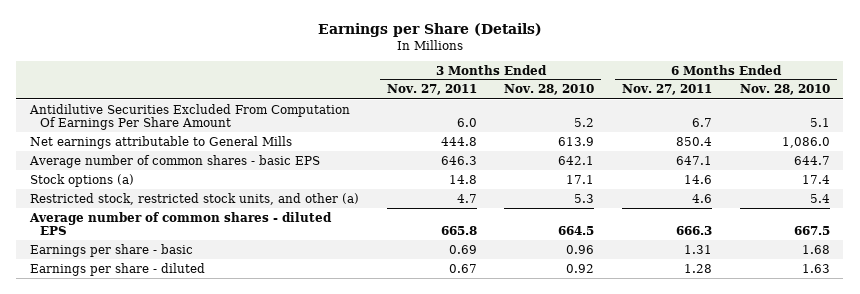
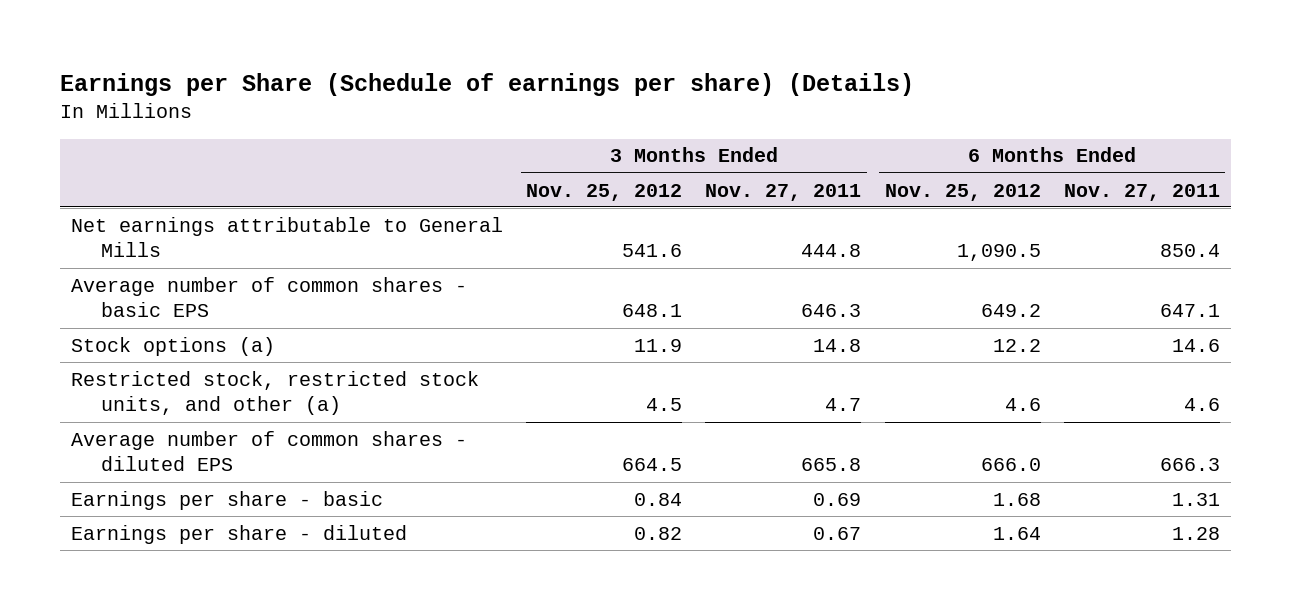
[317,23,542,38] Earnings per Share (Details) -> [59,73,914,97] Earnings per Share (Schedule of earnings per share) (Details)
[504,84,595,96] Nov. 28, 2010 -> none
[739,84,830,96] Nov. 28, 2010 -> none
none -> [526,183,683,201] Nov. 25, 2012
none -> [884,183,1041,201] Nov. 25, 2012
[29,103,351,131] Antidilutive Securities Excluded From Computation Of Earnings Per Share Amount -> none

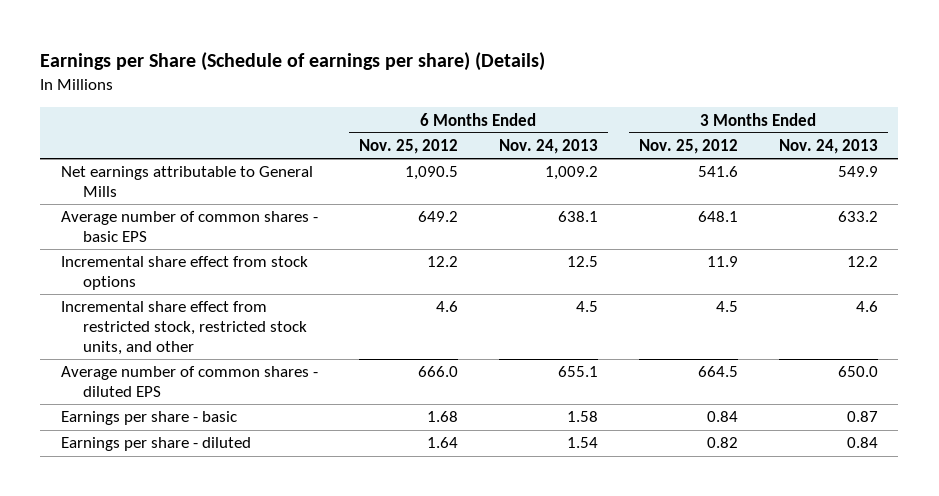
[705,183,862,201] Nov. 27, 2011 -> none
[1063,183,1220,201] Nov. 27, 2011 -> none
none -> [498,139,598,155] Nov. 24, 2013
none -> [778,139,878,155] Nov. 24, 2013
[71,336,276,356] Stock options (a) -> [60,256,308,291] Incremental share effect from stock options
[71,370,480,416] Restricted stock, restricted stock units, and other (a) -> [60,301,307,355] Incremental share effect from restricted stock, restricted stock units, and other

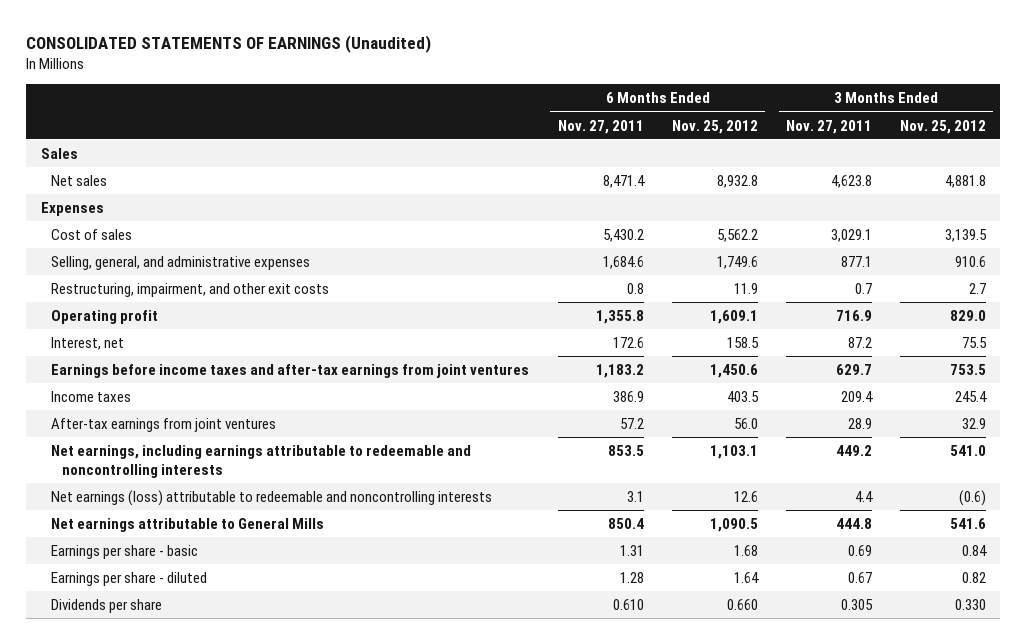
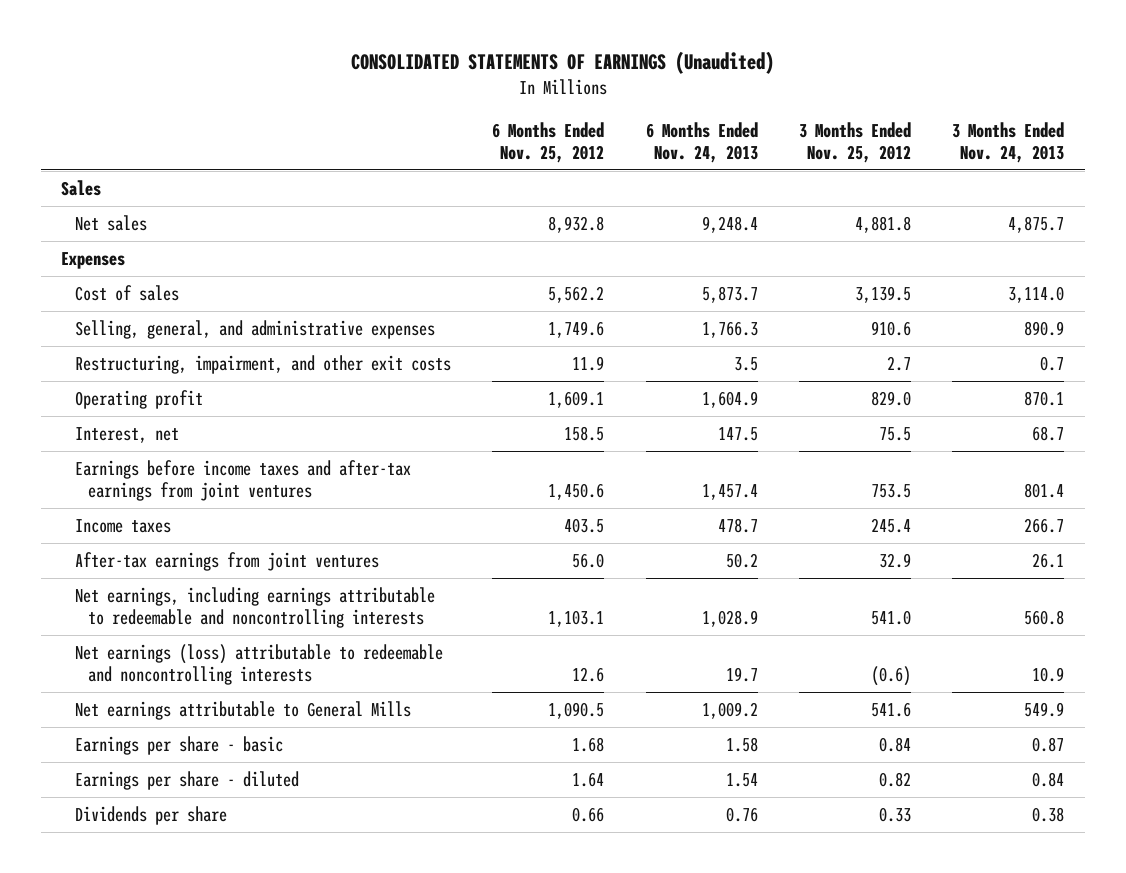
[557,119,644,134] Nov. 27, 2011 -> none
[786,119,873,134] Nov. 27, 2011 -> none
none -> [645,121,758,163] 6 Months Ended Nov. 24, 2013
none -> [952,121,1065,163] 3 Months Ended Nov. 24, 2013
[726,598,758,610] 0.660 -> [572,806,605,822] 0.66
[955,598,987,610] 0.330 -> [878,806,911,822] 0.33

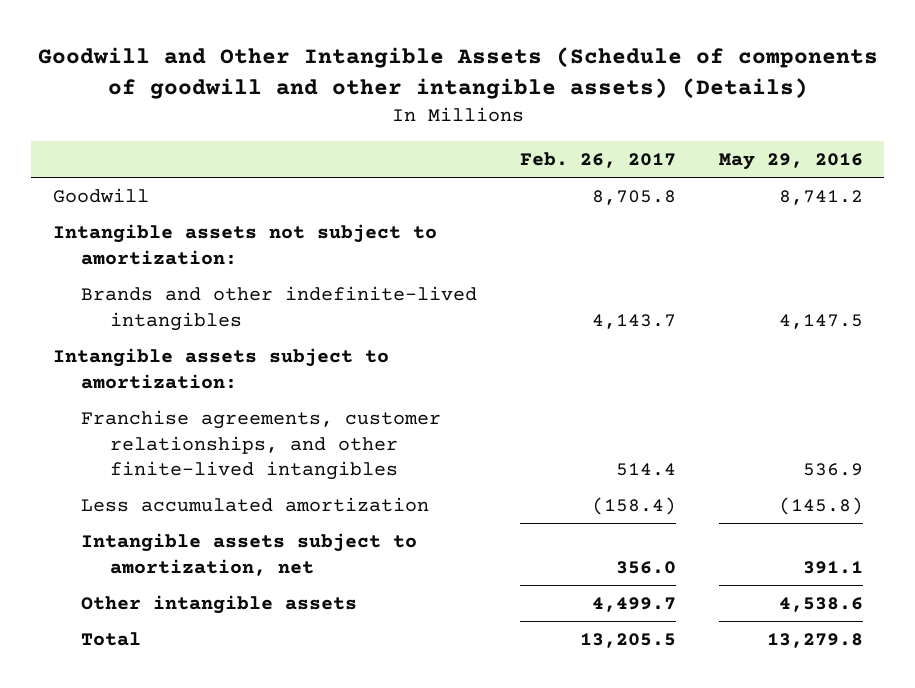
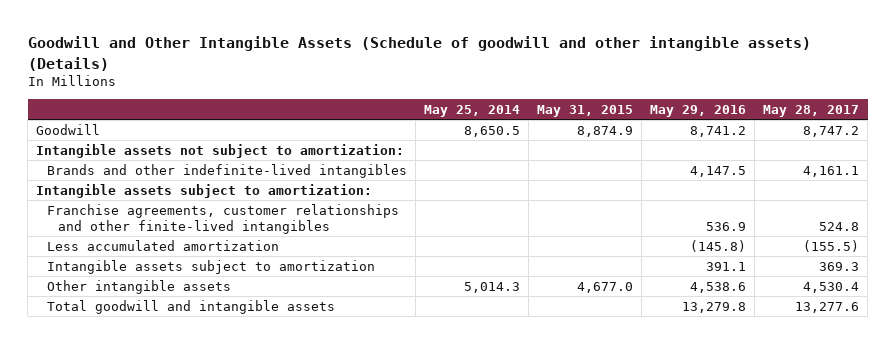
[37,46,878,99] Goodwill and Other Intangible Assets (Schedule of components of goodwill and other intangible assets) (Details) -> [27,36,811,71] Goodwill and Other Intangible Assets (Schedule of goodwill and other intangible assets) (Details)
[520,151,677,168] Feb. 26, 2017 -> none
none -> [424,105,521,118] May 25, 2014
none -> [537,105,634,118] May 31, 2015
none -> [763,105,860,118] May 28, 2017
[81,409,442,481] Franchise agreements, customer relationships, and other finite-lived intangibles -> [47,203,400,235] Franchise agreements, customer relationships and other finite-lived intangibles
[81,532,418,576] Intangible assets subject to amortization, net -> [47,259,376,274] Intangible assets subject to amortization
[81,631,142,646] Total -> [47,299,336,314] Total goodwill and intangible assets

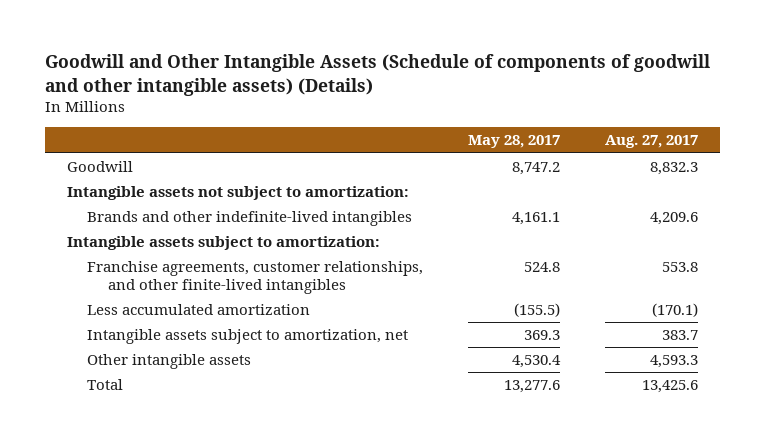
[27,36,811,71] Goodwill and Other Intangible Assets (Schedule of goodwill and other intangible assets) (Details) -> [44,54,710,96] Goodwill and Other Intangible Assets (Schedule of components of goodwill and other intangible assets) (Details)
[424,105,521,118] May 25, 2014 -> none
[537,105,634,118] May 31, 2015 -> none
[650,105,747,118] May 29, 2016 -> none
none -> [604,135,698,149] Aug. 27, 2017
[47,203,400,235] Franchise agreements, customer relationships and other finite-lived intangibles -> [87,261,424,295] Franchise agreements, customer relationships, and other finite-lived intangibles
[47,259,376,274] Intangible assets subject to amortization -> [87,329,409,345] Intangible assets subject to amortization, net
[47,299,336,314] Total goodwill and intangible assets -> [87,379,124,391] Total

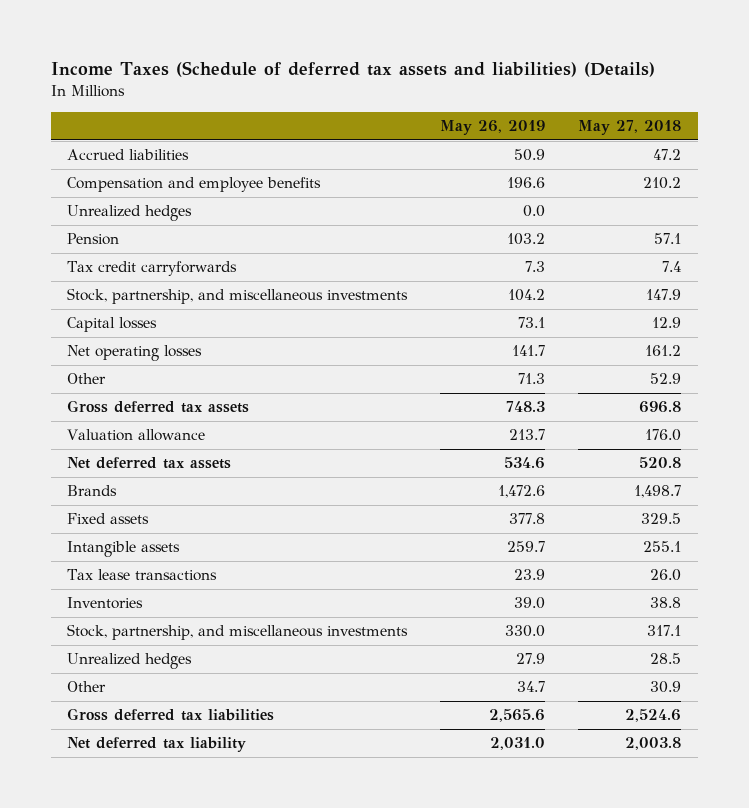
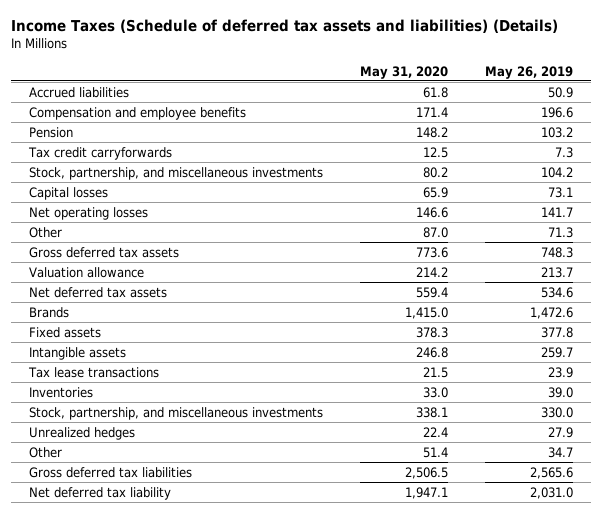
[578,120,682,136] May 27, 2018 -> none
none -> [359,65,448,79] May 31, 2020
[67,205,193,222] Unrealized hedges -> none

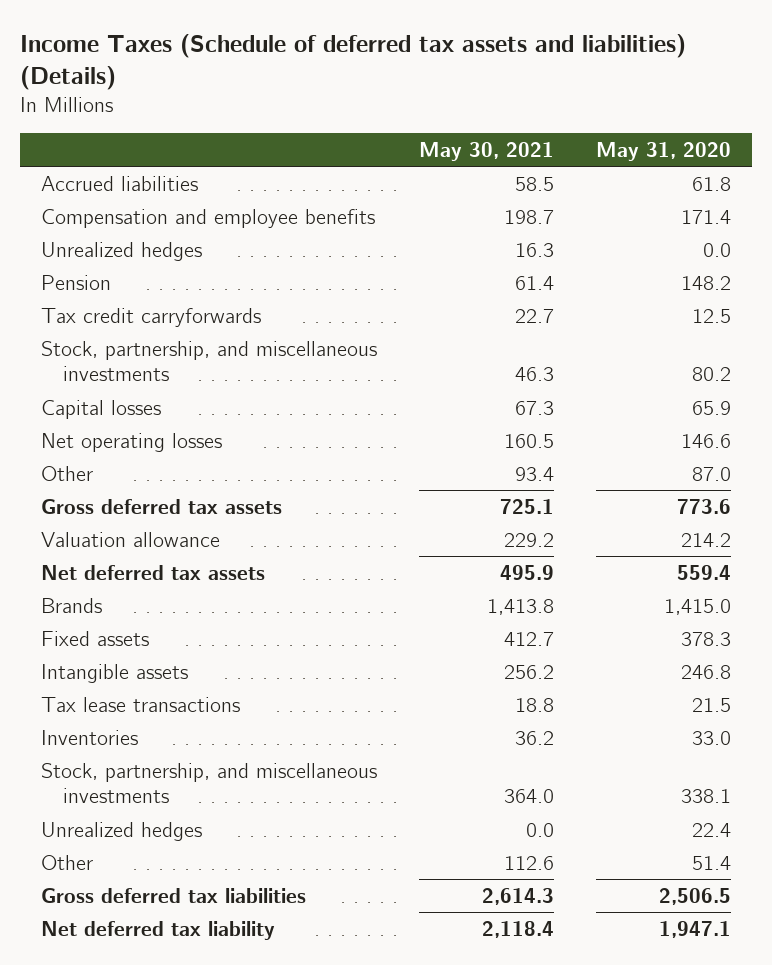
[484,65,573,79] May 26, 2019 -> none
none -> [419,141,555,161] May 30, 2021
none -> [40,241,202,261] Unrealized hedges

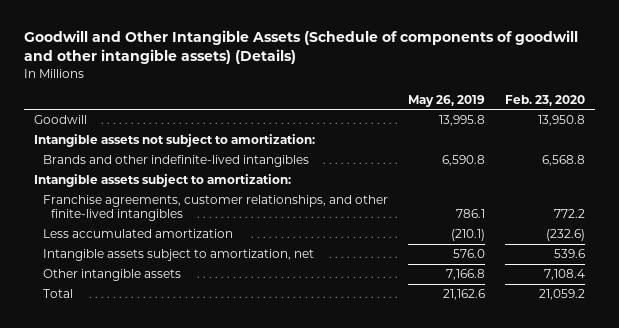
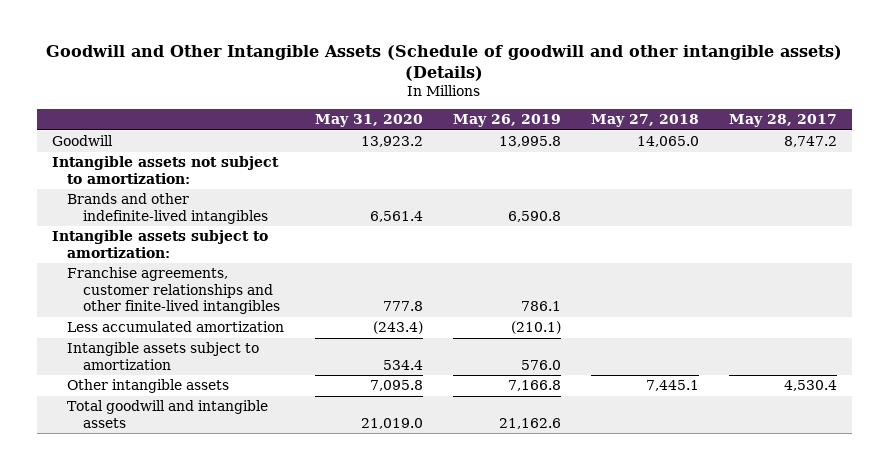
[23,30,578,65] Goodwill and Other Intangible Assets (Schedule of components of goodwill and other intangible assets) (Details) -> [46,45,843,81] Goodwill and Other Intangible Assets (Schedule of goodwill and other intangible assets) (Details)
[505,94,586,106] Feb. 23, 2020 -> none
none -> [314,114,423,128] May 31, 2020
none -> [591,114,700,128] May 27, 2018
none -> [729,114,838,128] May 28, 2017
[42,194,388,222] Franchise agreements, customer relationships, and other finite-lived intangibles -> [67,267,281,315] Franchise agreements, customer relationships and other finite-lived intangibles
[42,248,314,261] Intangible assets subject to amortization, net -> [67,342,260,370] Intangible assets subject to amortization
[42,288,73,298] Total -> [67,400,269,428] Total goodwill and intangible assets

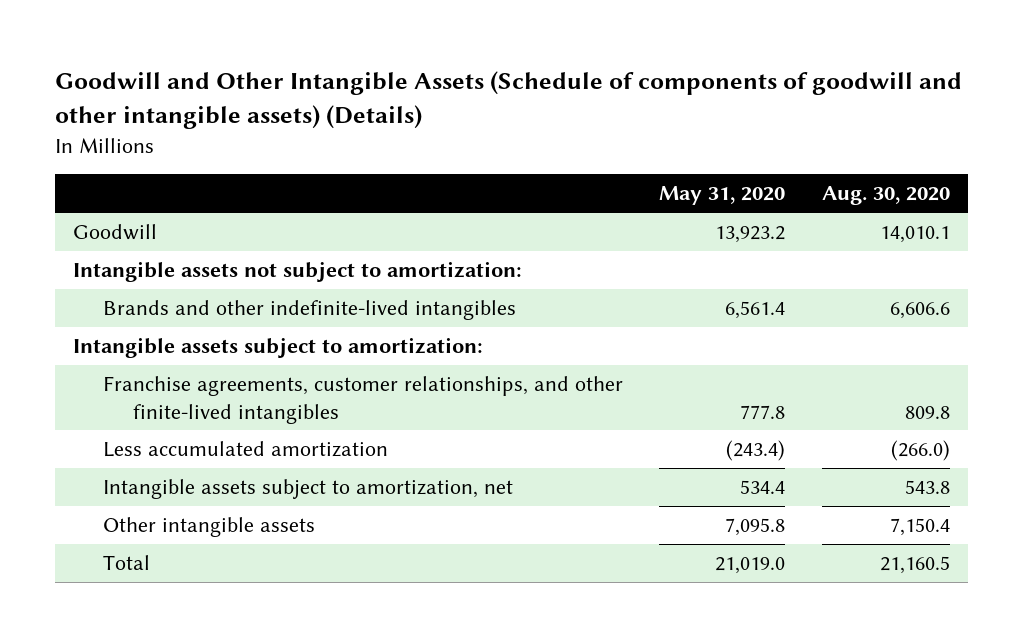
[46,45,843,81] Goodwill and Other Intangible Assets (Schedule of goodwill and other intangible assets) (Details) -> [55,71,963,130] Goodwill and Other Intangible Assets (Schedule of components of goodwill and other intangible assets) (Details)
[452,114,561,128] May 26, 2019 -> none
[591,114,700,128] May 27, 2018 -> none
[729,114,838,128] May 28, 2017 -> none
none -> [821,186,950,206] Aug. 30, 2020
[67,267,281,315] Franchise agreements, customer relationships and other finite-lived intangibles -> [103,375,624,424] Franchise agreements, customer relationships, and other finite-lived intangibles
[67,342,260,370] Intangible assets subject to amortization -> [103,478,514,499] Intangible assets subject to amortization, net
[67,400,269,428] Total goodwill and intangible assets -> [103,554,151,570] Total

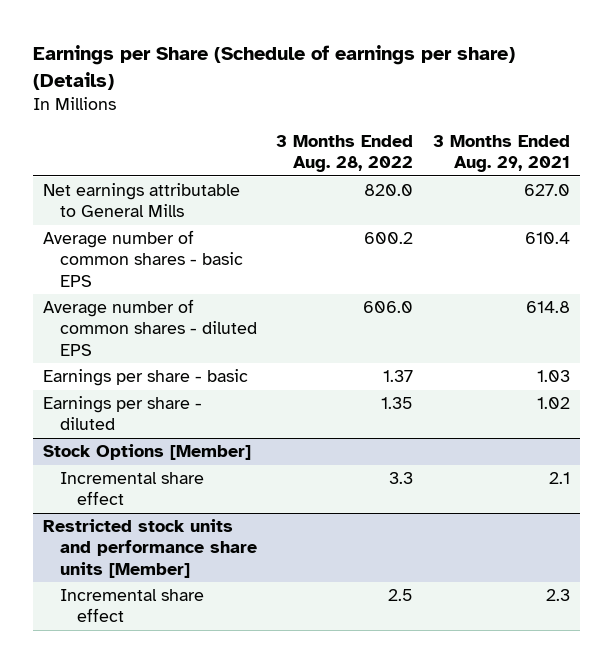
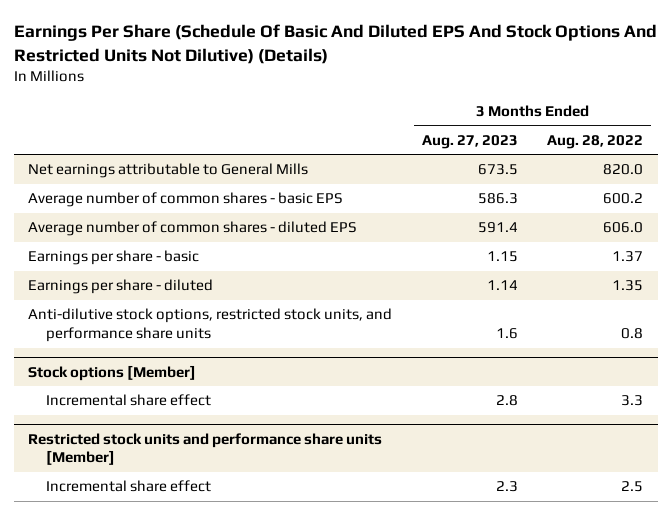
[33,45,516,91] Earnings per Share (Schedule of earnings per share) (Details) -> [13,24,657,64] Earnings Per Share (Schedule Of Basic And Diluted EPS And Stock Options And Restricted Units Not Dilutive) (Details)
[432,135,570,173] 3 Months Ended Aug. 29, 2021 -> none
none -> [421,134,518,149] Aug. 27, 2023
none -> [28,308,393,342] Anti-dilutive stock options, restricted stock units, and performance share units
[43,444,252,461] Stock Options [Member] -> [28,364,197,381] Stock options [Member]

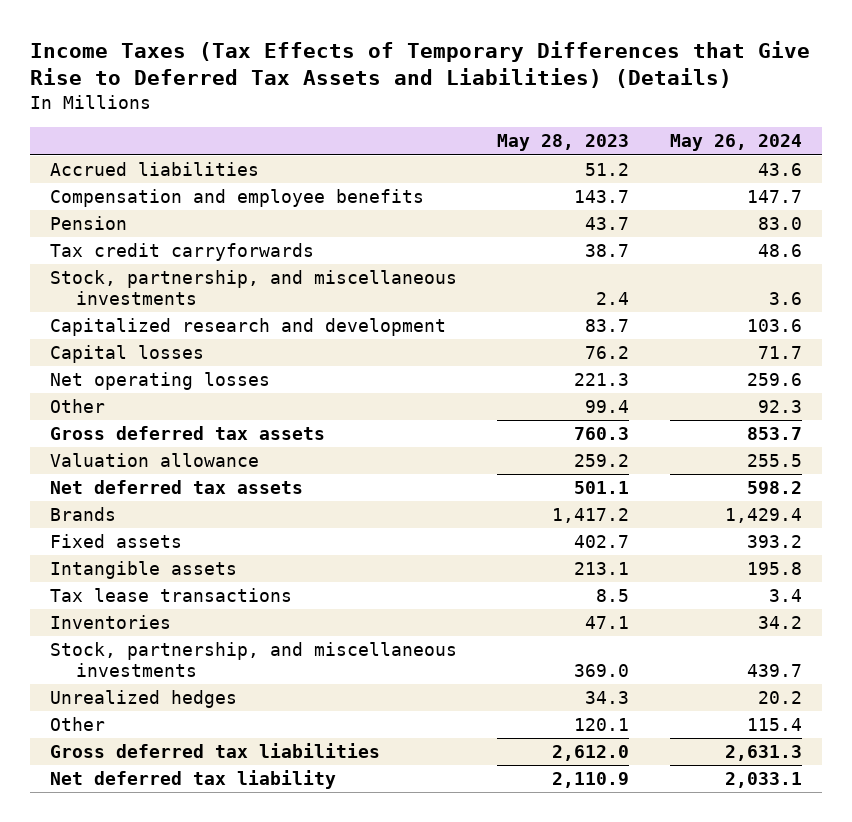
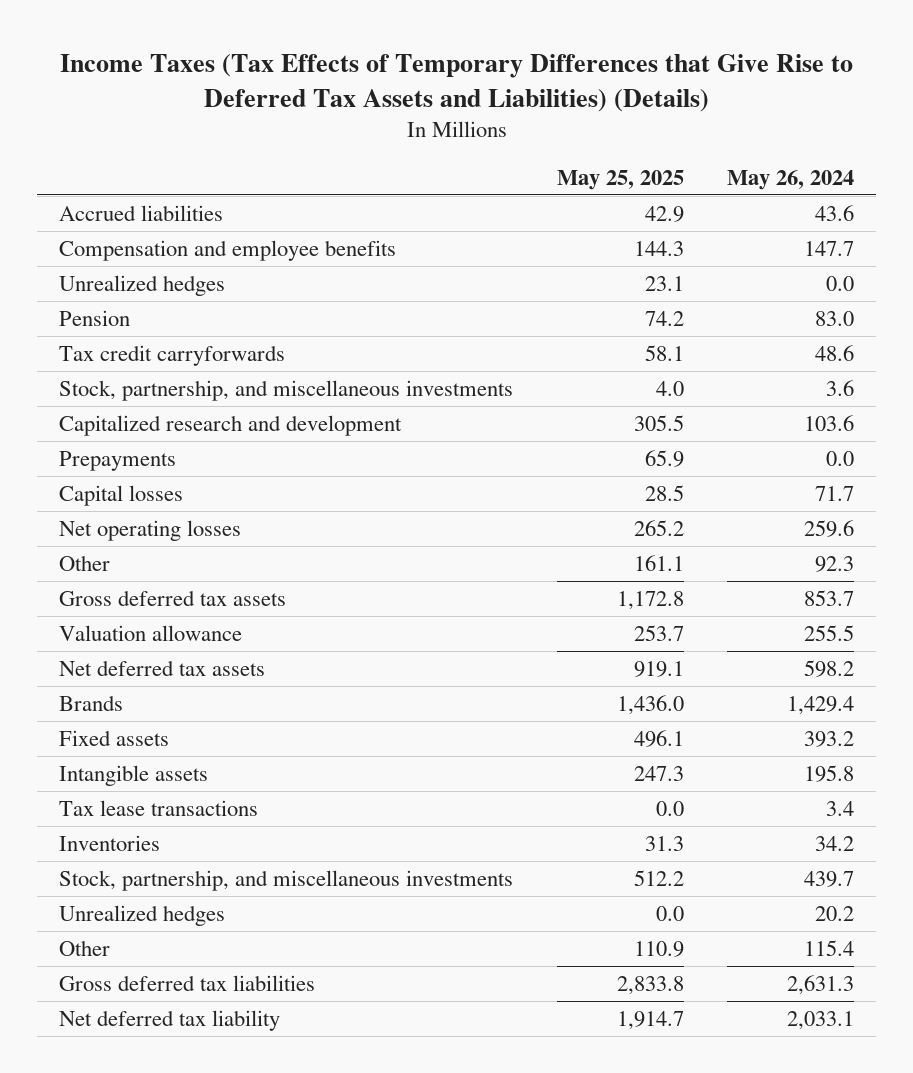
[497,134,630,152] May 28, 2023 -> none
none -> [556,169,684,190] May 25, 2025
none -> [59,274,226,296] Unrealized hedges
none -> [59,450,177,471] Prepayments

